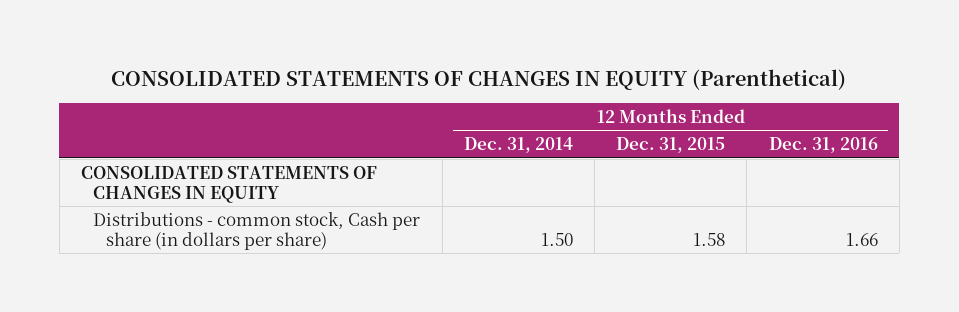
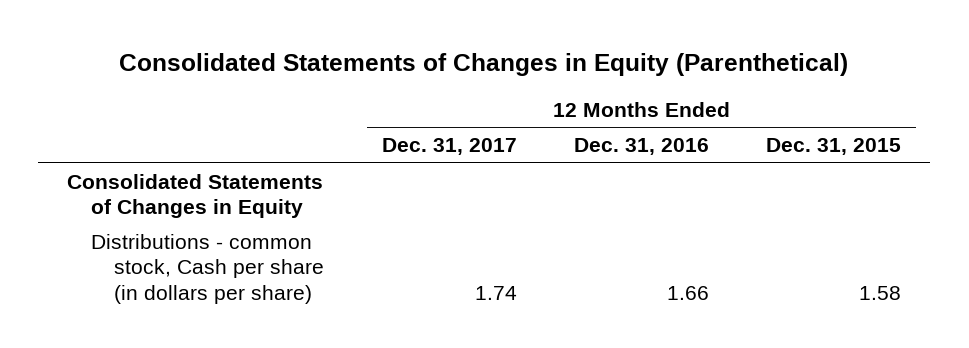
[111,69,847,91] CONSOLIDATED STATEMENTS OF CHANGES IN EQUITY (Parenthetical) -> [119,53,849,77] Consolidated Statements of Changes in Equity (Parenthetical)
[463,137,573,154] Dec. 31, 2014 -> none
none -> [381,138,517,156] Dec. 31, 2017
[81,165,378,203] CONSOLIDATED STATEMENTS OF CHANGES IN EQUITY -> [67,173,324,219] Consolidated Statements of Changes in Equity

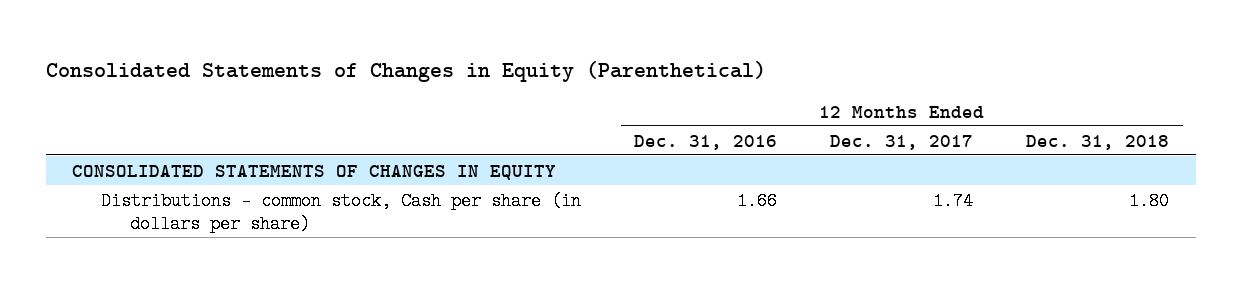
[766,138,902,156] Dec. 31, 2015 -> none
none -> [1026,134,1170,150] Dec. 31, 2018
[67,173,324,219] Consolidated Statements of Changes in Equity -> [72,164,557,180] CONSOLIDATED STATEMENTS OF CHANGES IN EQUITY

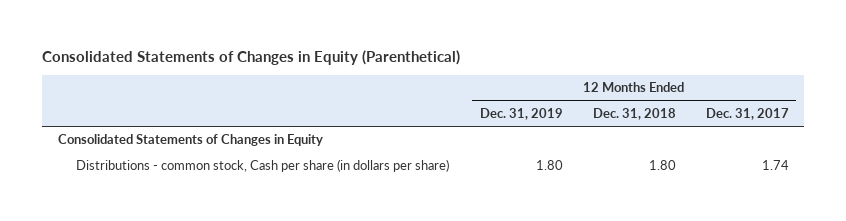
[634,134,778,150] Dec. 31, 2016 -> none
none -> [479,107,563,120] Dec. 31, 2019
[72,164,557,180] CONSOLIDATED STATEMENTS OF CHANGES IN EQUITY -> [57,134,323,147] Consolidated Statements of Changes in Equity

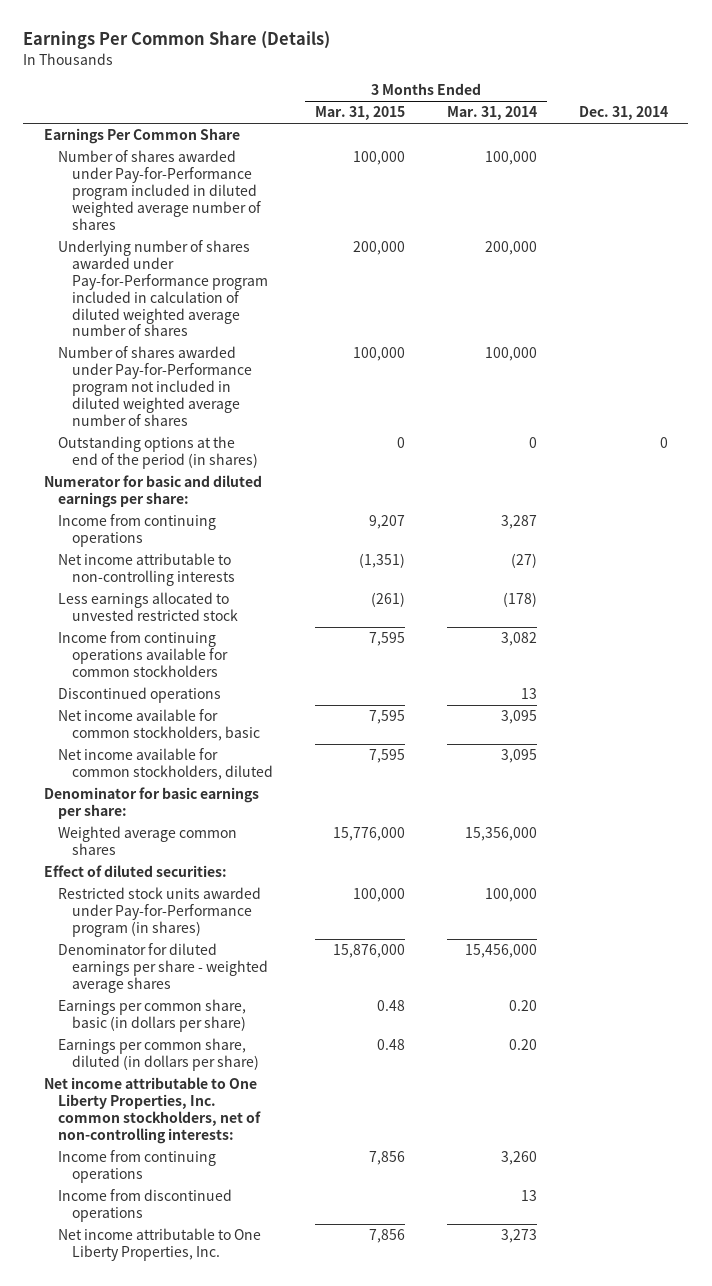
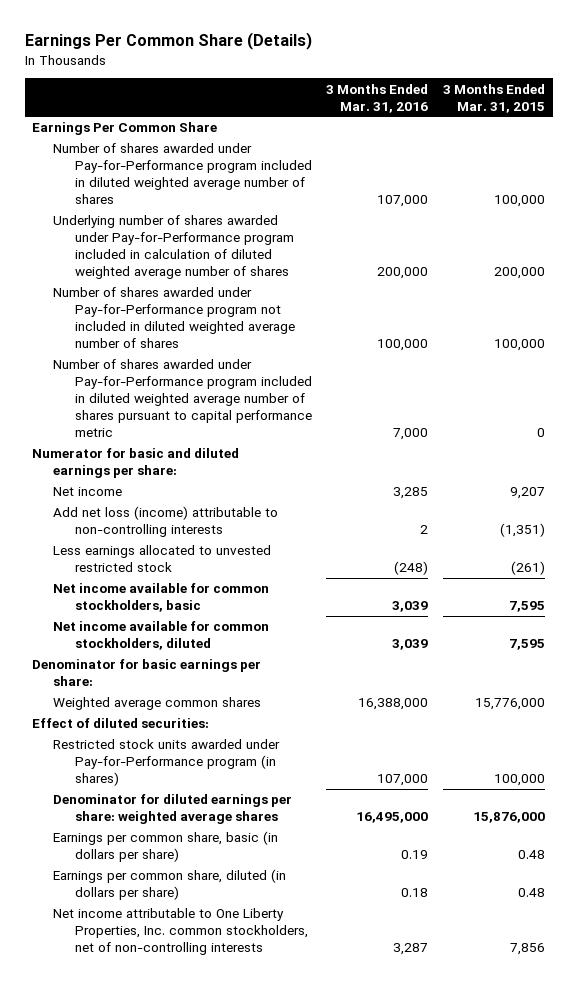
[446,106,537,121] Mar. 31, 2014 -> none
[578,106,668,121] Dec. 31, 2014 -> none
none -> [326,83,429,113] 3 Months Ended Mar. 31, 2016
[58,436,259,470] Outstanding options at the end of the period (in shares) -> none
none -> [53,359,312,438] Number of shares awarded under Pay-for-Performance program included in diluted weighted average number of shares pursuant to capital performance metric
[58,514,217,548] Income from continuing operations -> [53,487,123,497] Net income
[58,553,236,587] Net income attributable to non-controlling interests -> [53,506,279,538] Add net loss (income) attributable to non-controlling interests
[58,631,229,677] Income from continuing operations available for common stockholders -> none
[58,687,222,704] Discontinued operations -> none
[58,943,269,993] Denominator for diluted earnings per share - weighted average shares -> [53,794,293,825] Denominator for diluted earnings per share: weighted average shares
[44,1077,262,1144] Net income attributable to One Liberty Properties, Inc. common stockholders, net of non-controlling interests: -> none
[58,1150,217,1184] Income from continuing operations -> none
[58,1189,233,1223] Income from discontinued operations -> none
[58,1228,262,1262] Net income attributable to One Liberty Properties, Inc. -> [53,908,308,956] Net income attributable to One Liberty Properties, Inc. common stockholders, net of non-controlling interests

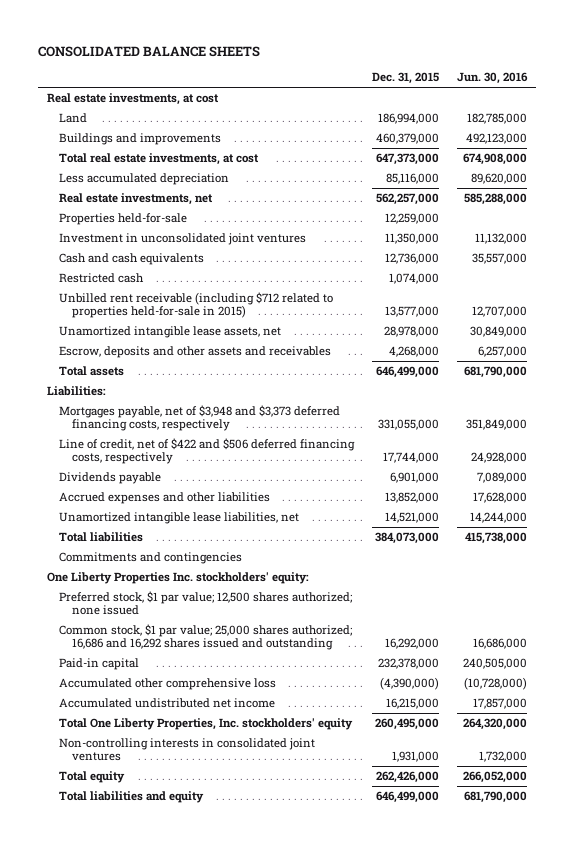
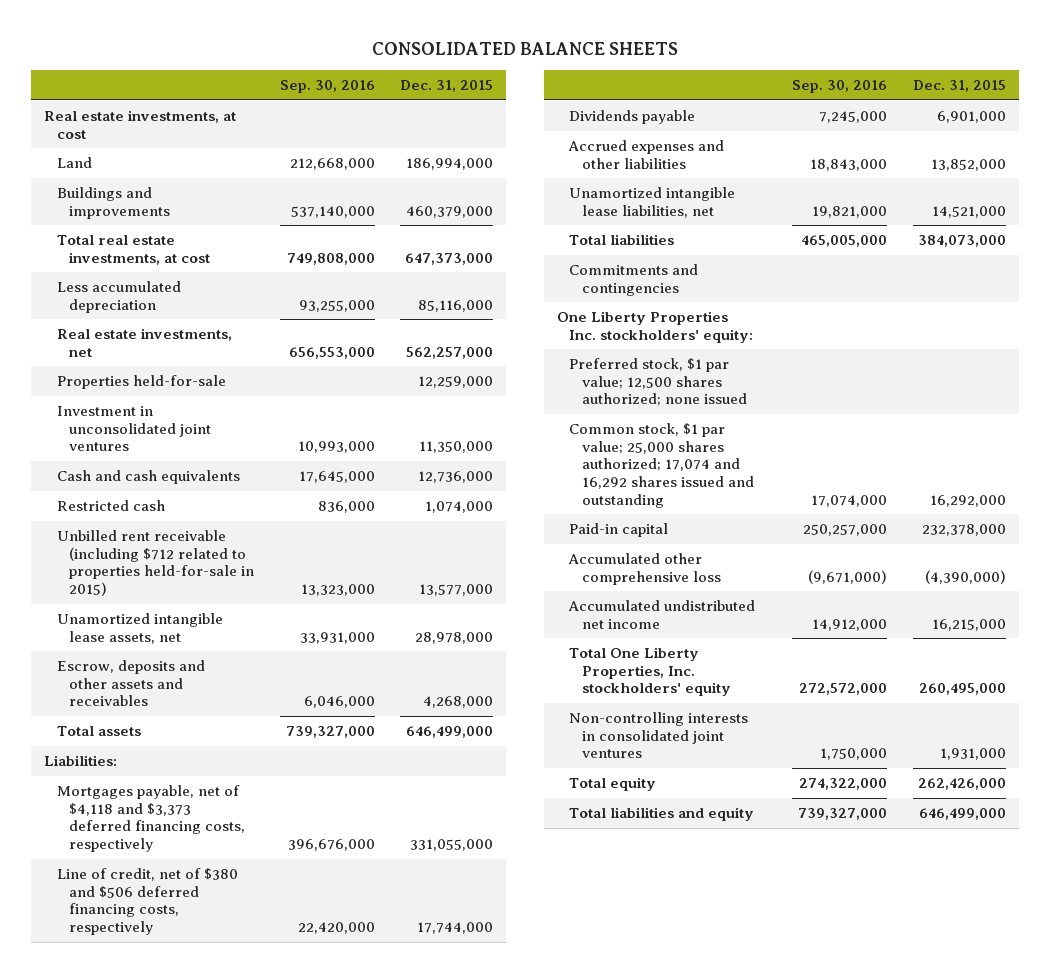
[456,72,528,85] Jun. 30, 2016 -> none
none -> [279,80,375,94] Sep. 30, 2016
[59,405,341,432] Mortgages payable, net of $3,948 and $3,373 deferred financing costs, respectively -> [56,785,245,853] Mortgages payable, net of $4,118 and $3,373 deferred financing costs, respectively
[59,438,356,465] Line of credit, net of $422 and $506 deferred financing costs, respectively -> [56,868,238,936] Line of credit, net of $380 and $506 deferred financing costs, respectively
[59,624,353,651] Common stock, $1 par value; 25,000 shares authorized; 16,686 and 16,292 shares issued and outstanding -> [569,423,754,508] Common stock, $1 par value; 25,000 shares authorized; 17,074 and 16,292 shares issued and outstanding

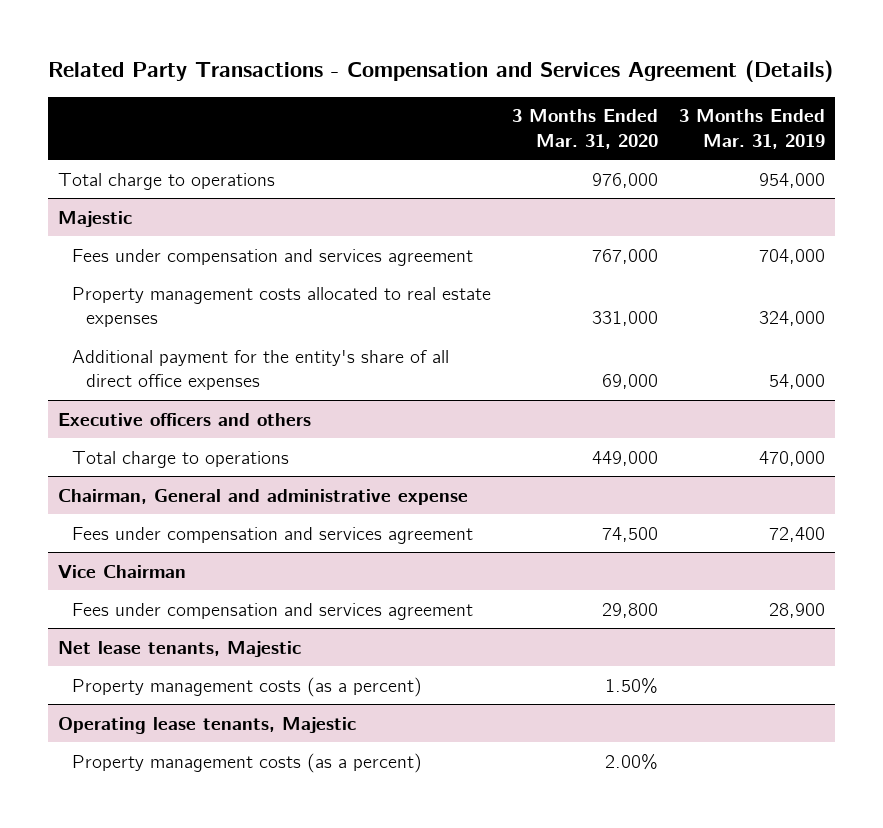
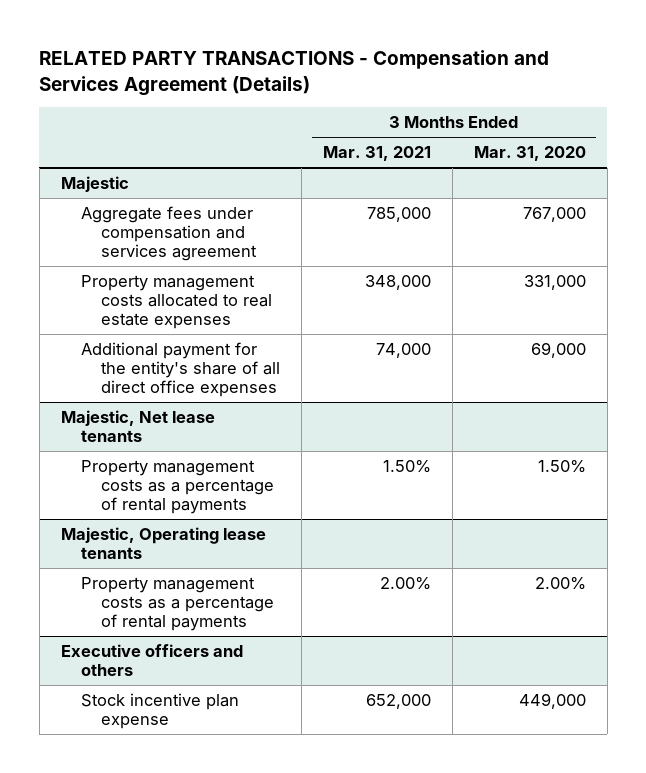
[47,60,833,83] Related Party Transactions - Compensation and Services Agreement (Details) -> [39,49,550,96] RELATED PARTY TRANSACTIONS - Compensation and Services Agreement (Details)
[678,109,825,149] 3 Months Ended Mar. 31, 2019 -> none
none -> [322,146,431,162] Mar. 31, 2021
[57,172,275,190] Total charge to operations -> none
[72,248,474,266] Fees under compensation and services agreement -> [80,206,258,262] Aggregate fees under compensation and services agreement
none -> [60,410,215,443] Majestic, Net lease tenants
none -> [80,460,275,515] Property management costs as a percentage of rental payments
none -> [60,527,266,560] Majestic, Operating lease tenants
none -> [80,577,275,632] Property management costs as a percentage of rental payments
[57,488,468,505] Chairman, General and administrative expense -> none
[72,526,474,544] Fees under compensation and services agreement -> none
[57,564,186,578] Vice Chairman -> none
[72,602,474,620] Fees under compensation and services agreement -> none
[57,640,301,657] Net lease tenants, Majestic -> none
[72,676,423,697] Property management costs (as a percent) -> none
[57,716,356,734] Operating lease tenants, Majestic -> none
[72,752,423,773] Property management costs (as a percent) -> none
[72,450,290,468] Total charge to operations -> [80,693,239,730] Stock incentive plan expense

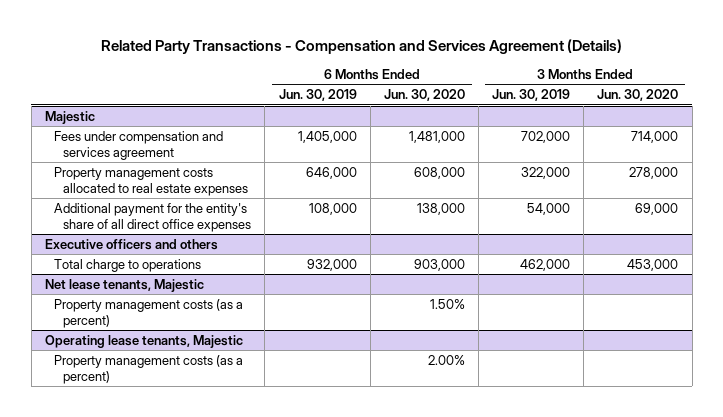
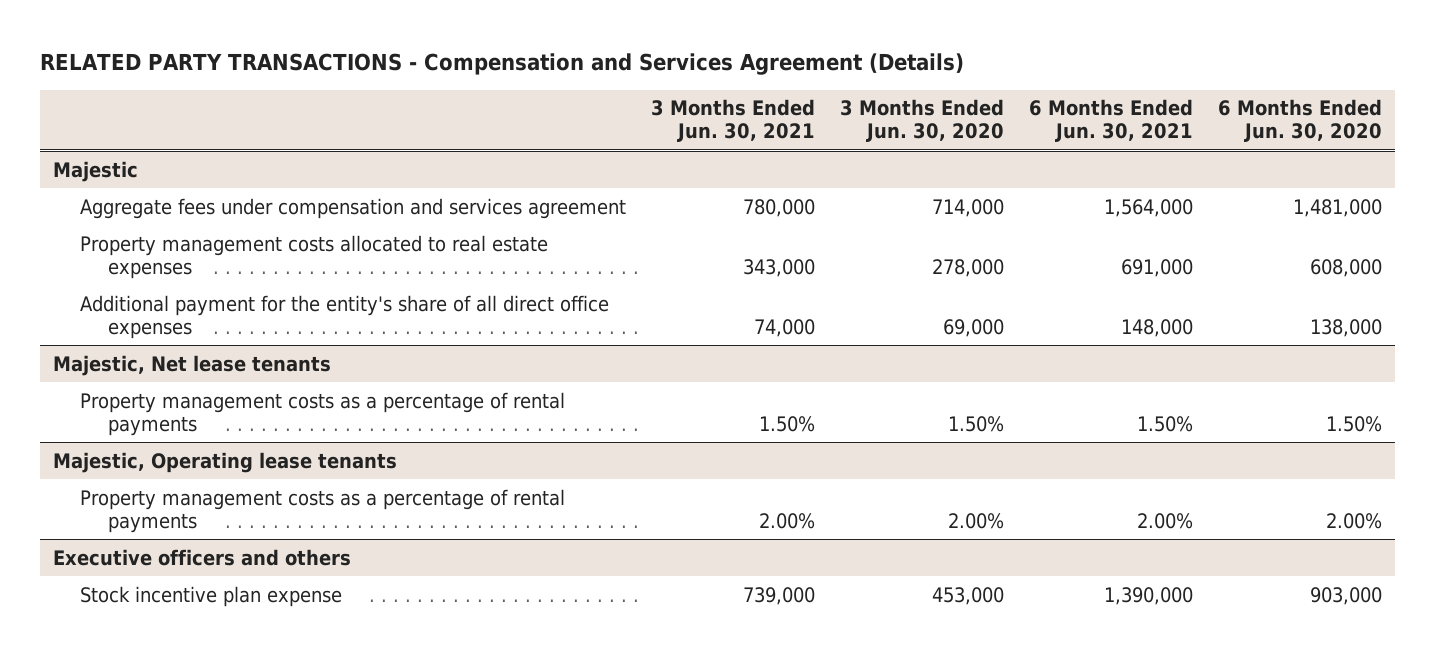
[100,39,622,55] Related Party Transactions - Compensation and Services Agreement (Details) -> [40,53,965,76] RELATED PARTY TRANSACTIONS - Compensation and Services Agreement (Details)
[278,89,357,102] Jun. 30, 2019 -> none
[492,89,571,102] Jun. 30, 2019 -> none
none -> [651,99,816,143] 3 Months Ended Jun. 30, 2021
none -> [1029,99,1194,143] 6 Months Ended Jun. 30, 2021
[54,130,224,160] Fees under compensation and services agreement -> [80,197,627,219] Aggregate fees under compensation and services agreement
none -> [52,354,331,376] Majestic, Net lease tenants
none -> [80,391,566,436] Property management costs as a percentage of rental payments
none -> [52,451,397,473] Majestic, Operating lease tenants
none -> [80,488,566,533] Property management costs as a percentage of rental payments
[44,278,204,292] Net lease tenants, Majestic -> none
[54,298,244,328] Property management costs (as a percent) -> none
[44,334,243,348] Operating lease tenants, Majestic -> none
[54,354,244,384] Property management costs (as a percent) -> none
[54,258,202,272] Total charge to operations -> [80,585,343,607] Stock incentive plan expense

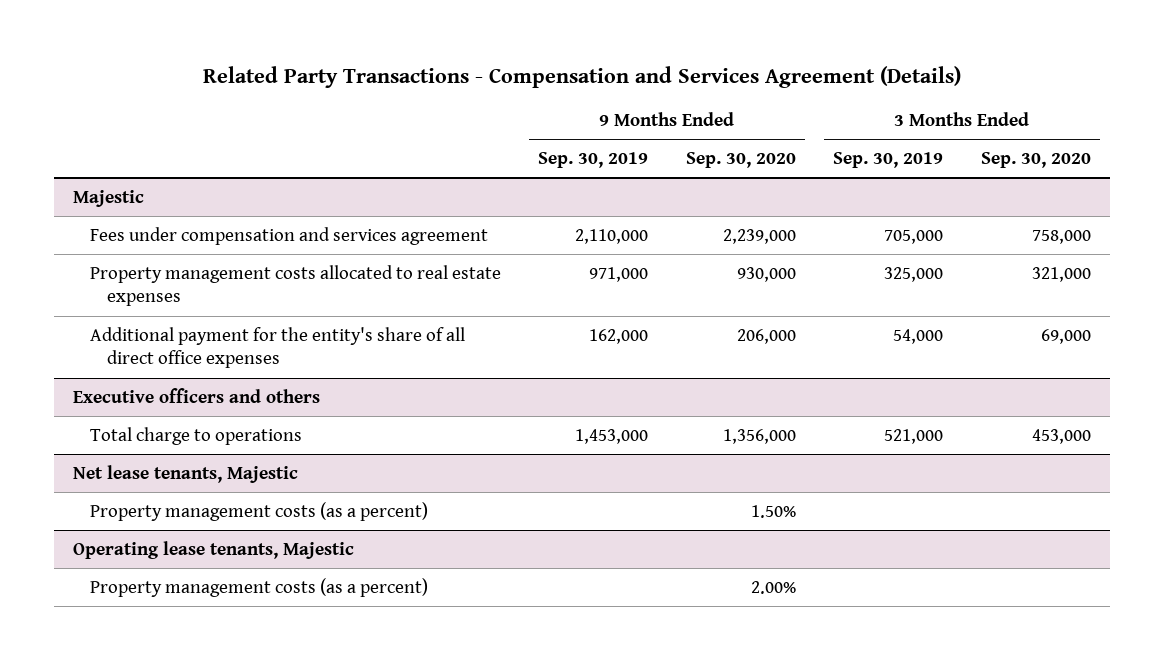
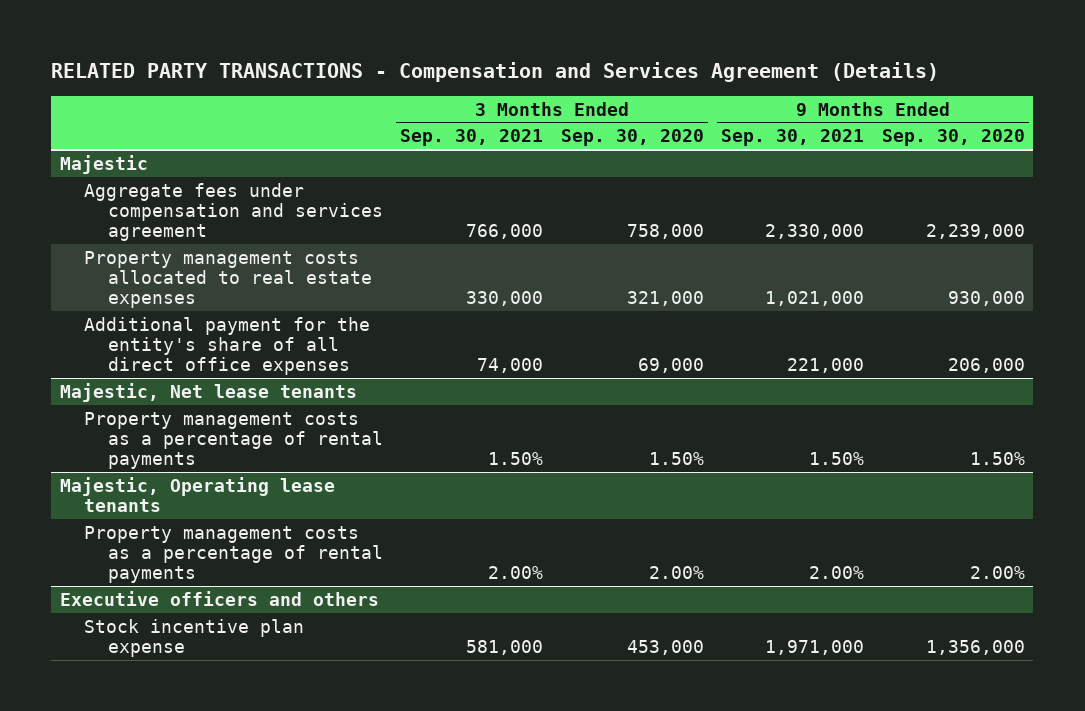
[202,66,961,89] Related Party Transactions - Compensation and Services Agreement (Details) -> [51,62,940,83] RELATED PARTY TRANSACTIONS - Compensation and Services Agreement (Details)
[538,152,649,169] Sep. 30, 2019 -> none
[833,152,944,169] Sep. 30, 2019 -> none
none -> [400,129,544,147] Sep. 30, 2021
none -> [721,129,865,147] Sep. 30, 2021
[89,226,488,245] Fees under compensation and services agreement -> [83,182,383,241] Aggregate fees under compensation and services agreement
none -> [60,382,358,402] Majestic, Net lease tenants
none -> [83,411,383,469] Property management costs as a percentage of rental payments
none -> [60,476,336,512] Majestic, Operating lease tenants
none -> [83,525,383,583] Property management costs as a percentage of rental payments
[72,464,298,483] Net lease tenants, Majestic -> none
[89,501,428,521] Property management costs (as a percent) -> none
[72,540,354,559] Operating lease tenants, Majestic -> none
[89,577,428,597] Property management costs (as a percent) -> none
[89,426,302,445] Total charge to operations -> [83,618,304,657] Stock incentive plan expense

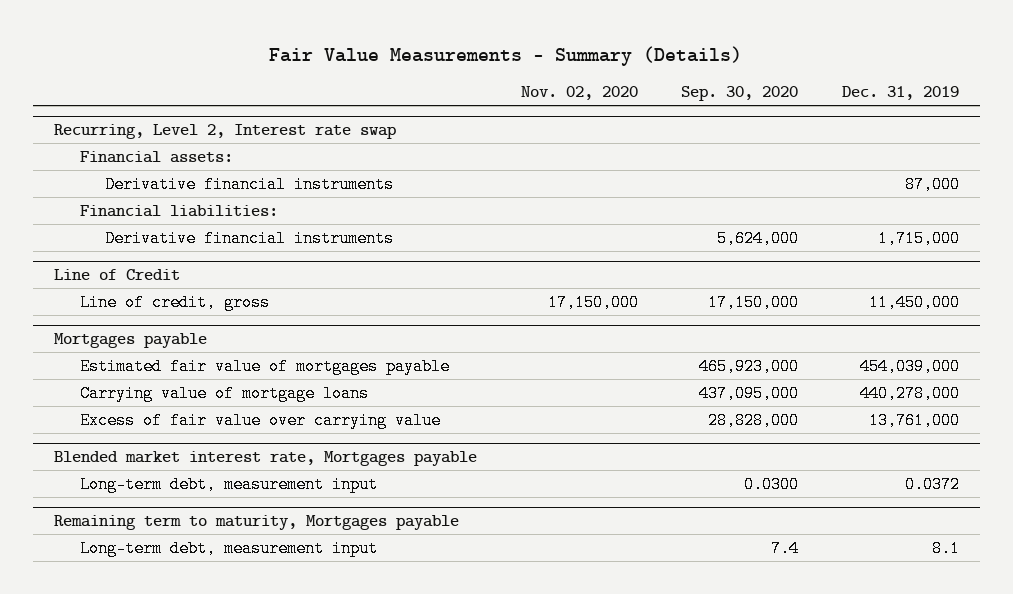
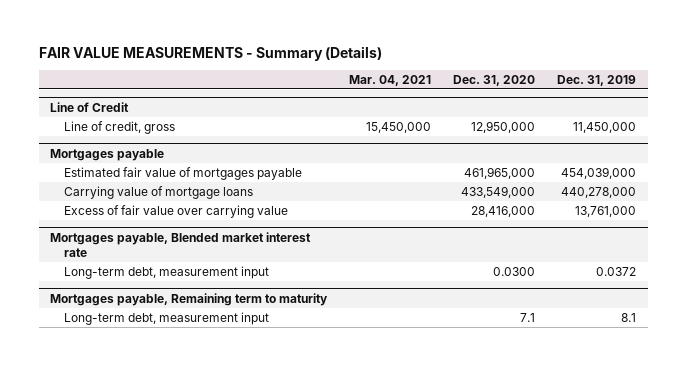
[269,45,743,66] Fair Value Measurements - Summary (Details) -> [38,45,382,61] FAIR VALUE MEASUREMENTS - Summary (Details)
[520,86,638,101] Nov. 02, 2020 -> none
[681,86,799,102] Sep. 30, 2020 -> none
none -> [349,74,432,86] Mar. 04, 2021
none -> [453,74,536,86] Dec. 31, 2020
[54,124,397,140] Recurring, Level 2, Interest rate swap -> none
[79,150,233,163] Financial assets: -> none
[105,175,395,193] Derivative financial instruments -> none
[79,204,278,217] Financial liabilities: -> none
[105,229,395,247] Derivative financial instruments -> none
[54,451,478,467] Blended market interest rate, Mortgages payable -> [49,231,311,257] Mortgages payable, Blended market interest rate
[54,515,460,531] Remaining term to maturity, Mortgages payable -> [49,292,328,306] Mortgages payable, Remaining term to maturity

